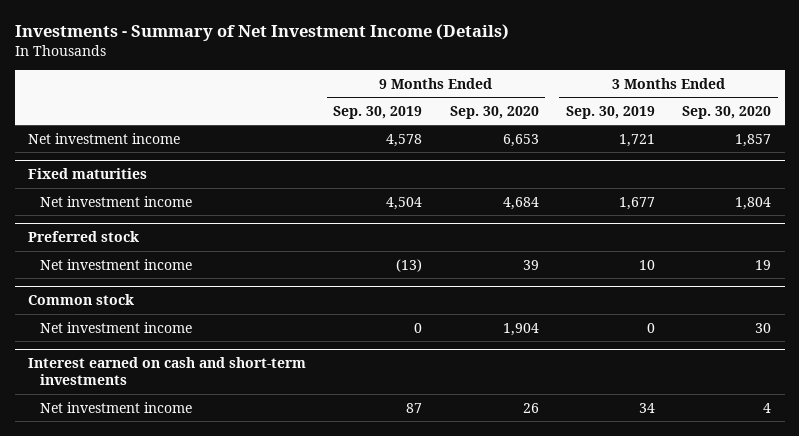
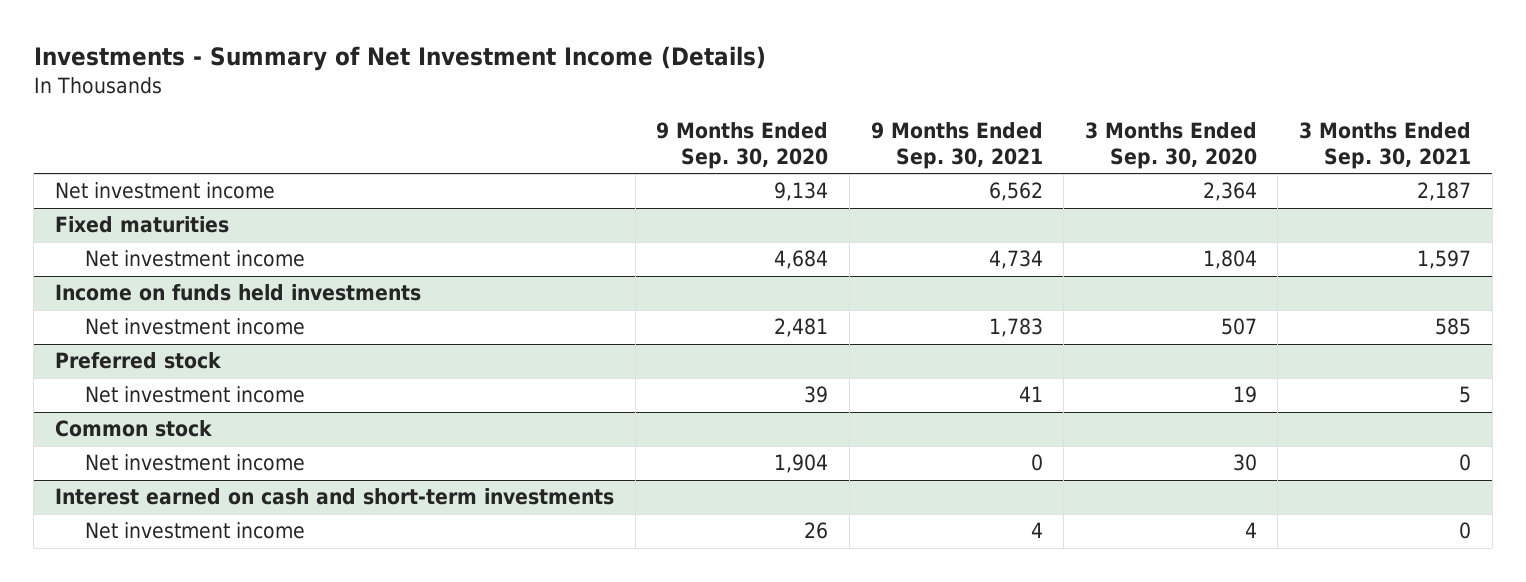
[333,105,423,119] Sep. 30, 2019 -> none
[565,105,655,119] Sep. 30, 2019 -> none
none -> [870,121,1043,169] 9 Months Ended Sep. 30, 2021
none -> [1298,121,1471,169] 3 Months Ended Sep. 30, 2021
[502,133,539,147] 6,653 -> [774,182,829,202] 9,134
[735,133,772,147] 1,857 -> [1202,182,1257,202] 2,364
none -> [55,284,422,302] Income on funds held investments
none -> [85,318,306,336] Net investment income

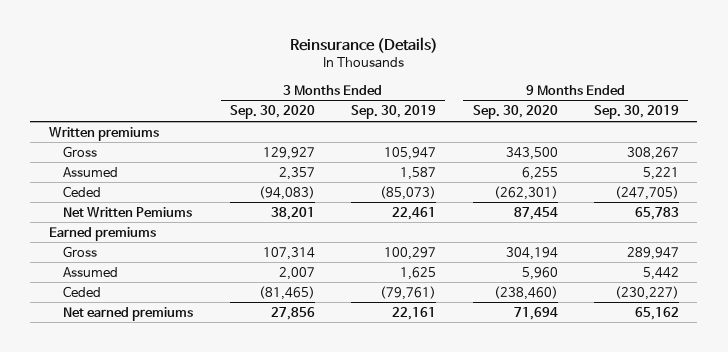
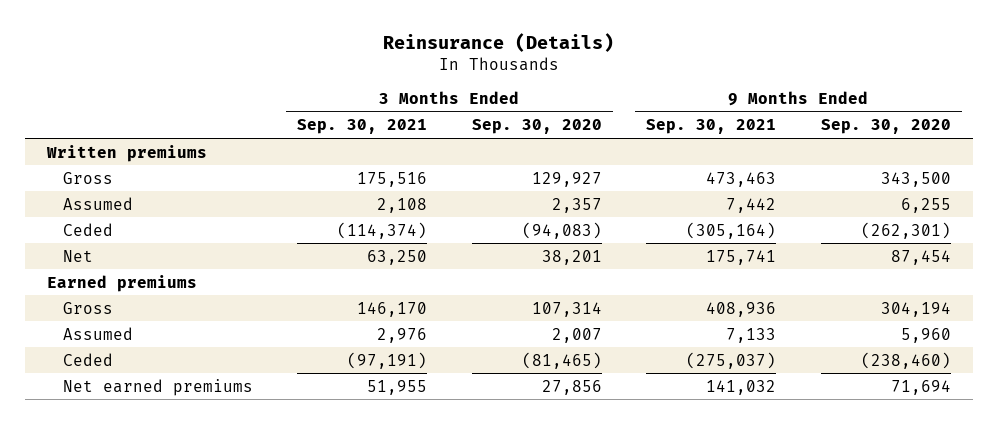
[351,105,437,120] Sep. 30, 2019 -> none
[594,105,680,120] Sep. 30, 2019 -> none
none -> [297,119,428,135] Sep. 30, 2021
none -> [646,119,777,135] Sep. 30, 2021
[63,206,193,218] Net Written Pemiums -> [62,249,93,262] Net

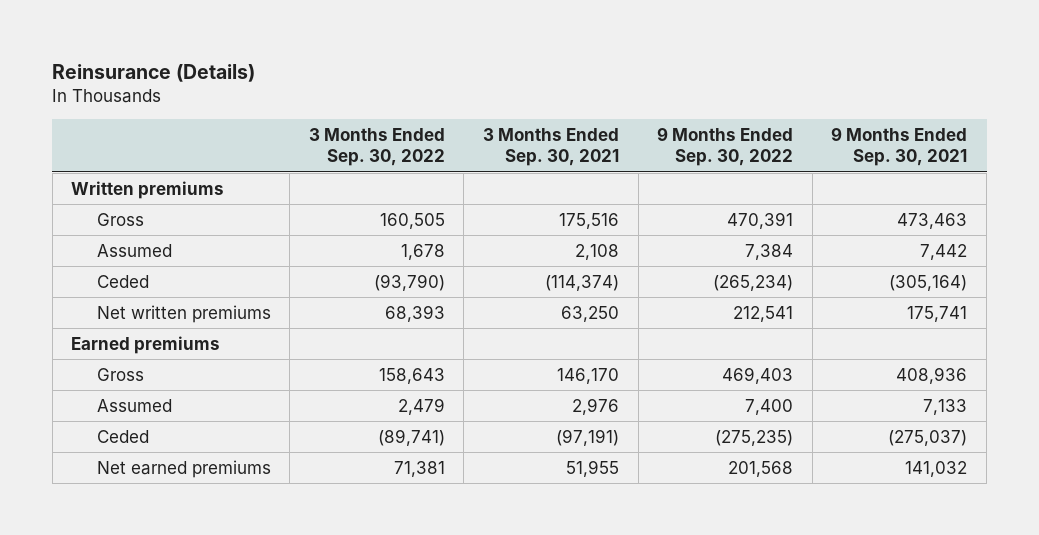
[471,119,602,135] Sep. 30, 2020 -> none
[820,119,951,135] Sep. 30, 2020 -> none
none -> [308,127,445,167] 3 Months Ended Sep. 30, 2022
none -> [657,126,794,167] 9 Months Ended Sep. 30, 2022
[62,249,93,262] Net -> [96,304,271,323] Net written premiums

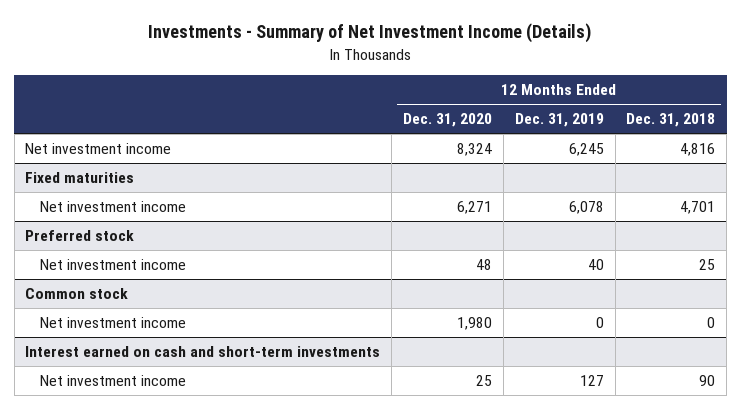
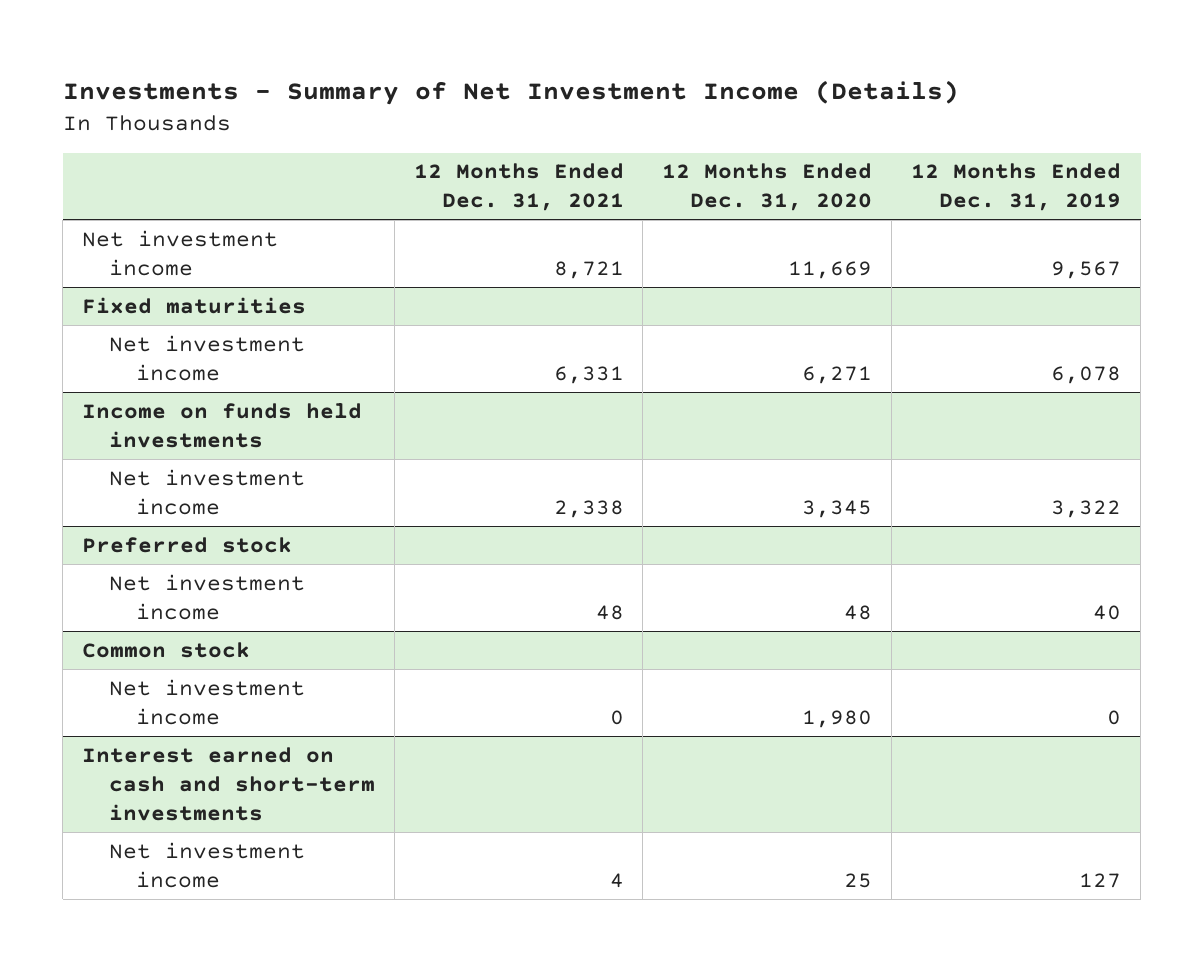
[626,113,716,128] Dec. 31, 2018 -> none
none -> [413,163,624,212] 12 Months Ended Dec. 31, 2021
[457,143,493,157] 8,324 -> [788,260,873,279] 11,669
[568,143,604,157] 6,245 -> [1051,260,1122,279] 9,567
none -> [82,402,363,448] Income on funds held investments
none -> [108,468,305,515] Net investment income

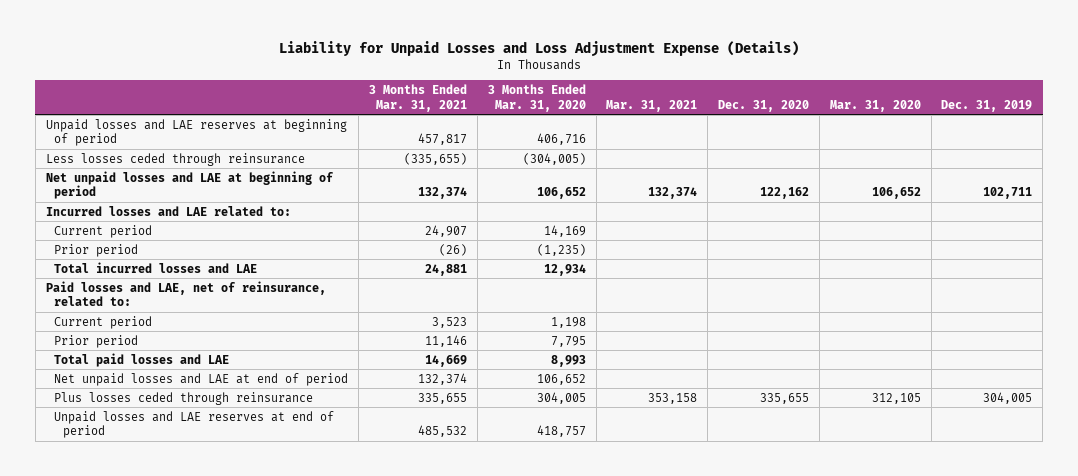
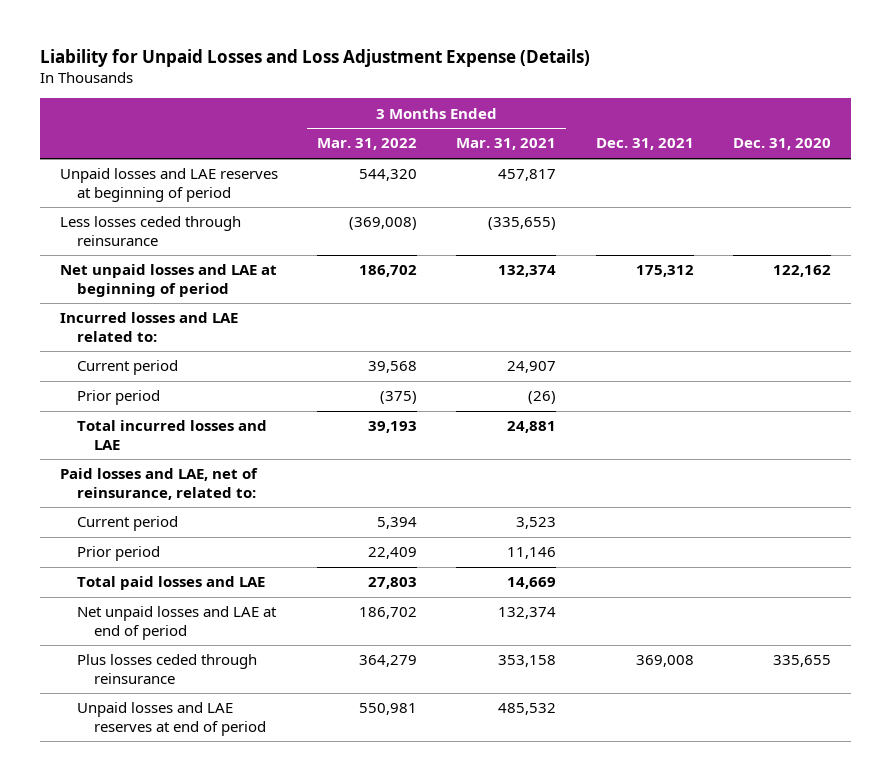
[487,83,586,112] 3 Months Ended Mar. 31, 2020 -> none
[606,99,698,112] Mar. 31, 2021 -> none
[829,99,921,112] Mar. 31, 2020 -> none
[941,99,1033,112] Dec. 31, 2019 -> none
none -> [316,138,417,151] Mar. 31, 2022
none -> [595,138,694,151] Dec. 31, 2021
[418,392,468,404] 335,655 -> [498,655,557,668] 353,158

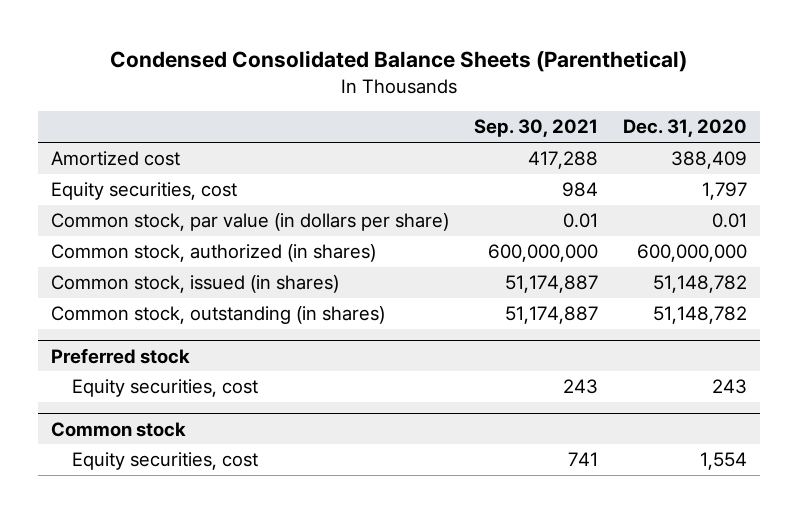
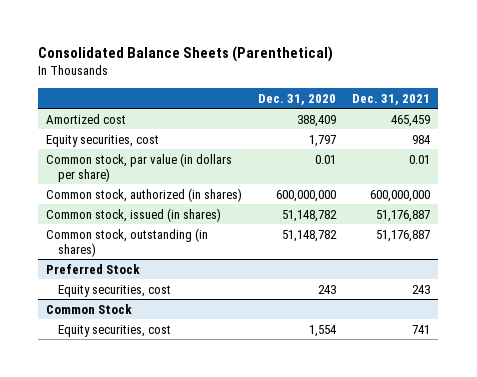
[109,50,687,73] Condensed Consolidated Balance Sheets (Parenthetical) -> [38,46,334,63] Consolidated Balance Sheets (Parenthetical)
[473,119,598,138] Sep. 30, 2021 -> none
none -> [352,93,431,105] Dec. 31, 2021
[50,347,190,364] Preferred stock -> [46,263,141,274] Preferred Stock
[50,421,186,437] Common stock -> [46,303,133,314] Common Stock

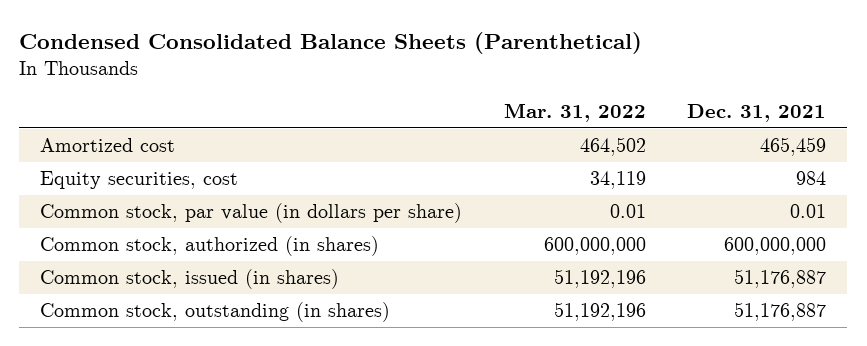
[38,46,334,63] Consolidated Balance Sheets (Parenthetical) -> [19,32,643,55] Condensed Consolidated Balance Sheets (Parenthetical)
[258,93,337,105] Dec. 31, 2020 -> none
none -> [503,102,646,122] Mar. 31, 2022
[46,263,141,274] Preferred Stock -> none
[58,284,172,297] Equity securities, cost -> none
[46,303,133,314] Common Stock -> none
[58,324,172,337] Equity securities, cost -> none

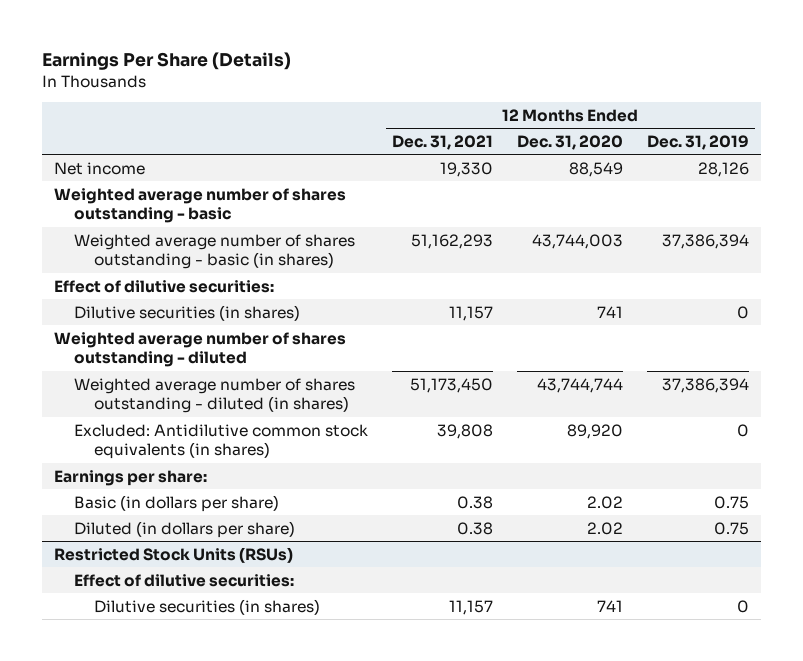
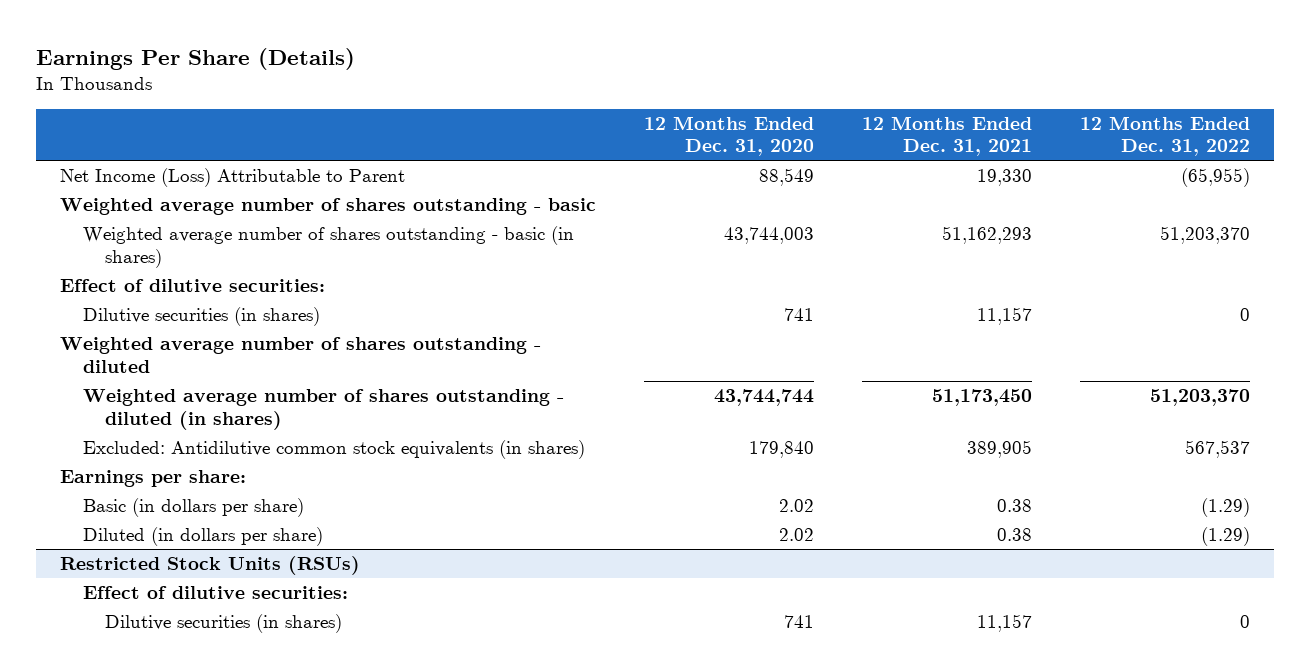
[646,134,749,150] Dec. 31, 2019 -> none
none -> [1080,115,1251,157] 12 Months Ended Dec. 31, 2022
[54,161,146,175] Net income -> [60,167,406,187] Net Income (Loss) Attributable to Parent
[437,423,494,439] 39,808 -> [967,439,1033,458] 389,905
[566,423,623,439] 89,920 -> [749,440,815,458] 179,840

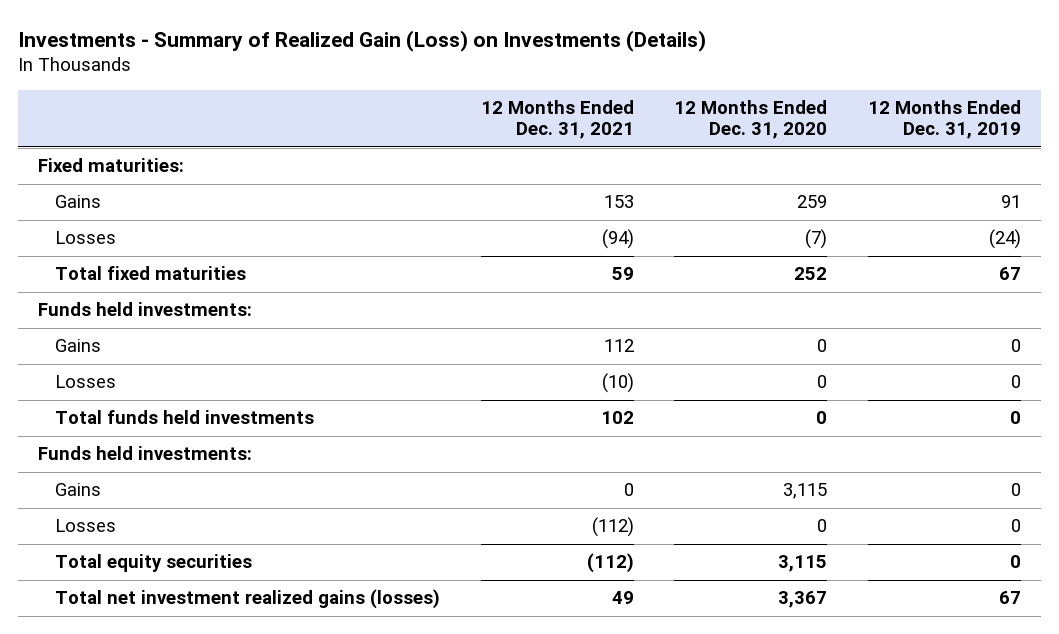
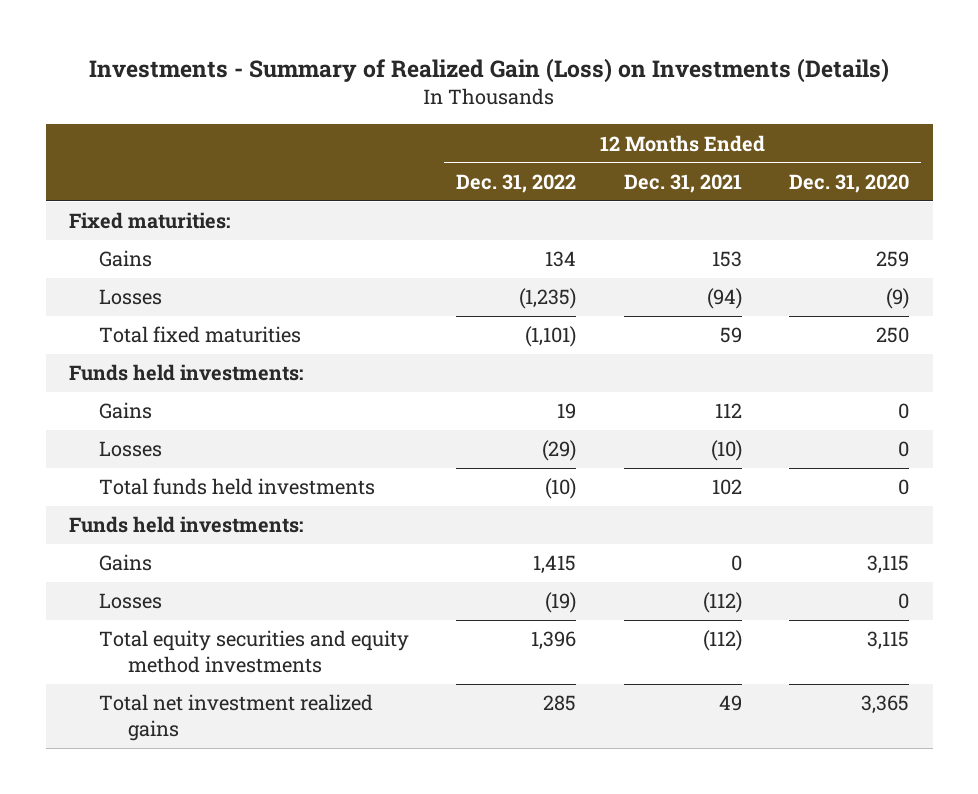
[867,100,1021,140] 12 Months Ended Dec. 31, 2019 -> none
none -> [456,173,577,193] Dec. 31, 2022
[805,229,828,250] (7) -> [886,288,910,310] (9)
[794,267,828,281] 252 -> [876,327,910,344] 250
[54,554,252,573] Total equity securities -> [98,630,409,674] Total equity securities and equity method investments
[54,589,440,610] Total net investment realized gains (losses) -> [98,694,373,742] Total net investment realized gains
[778,591,828,609] 3,367 -> [861,695,910,715] 3,365

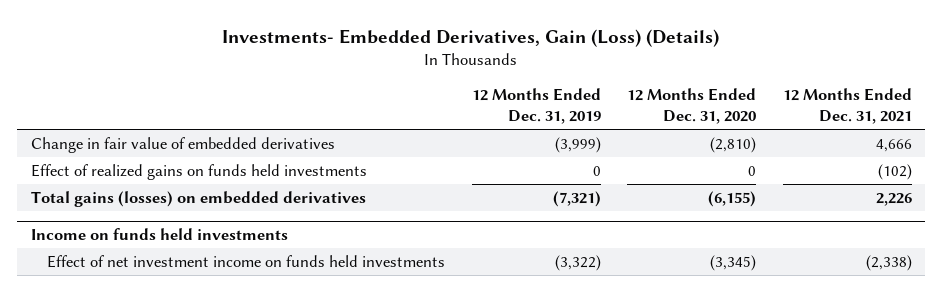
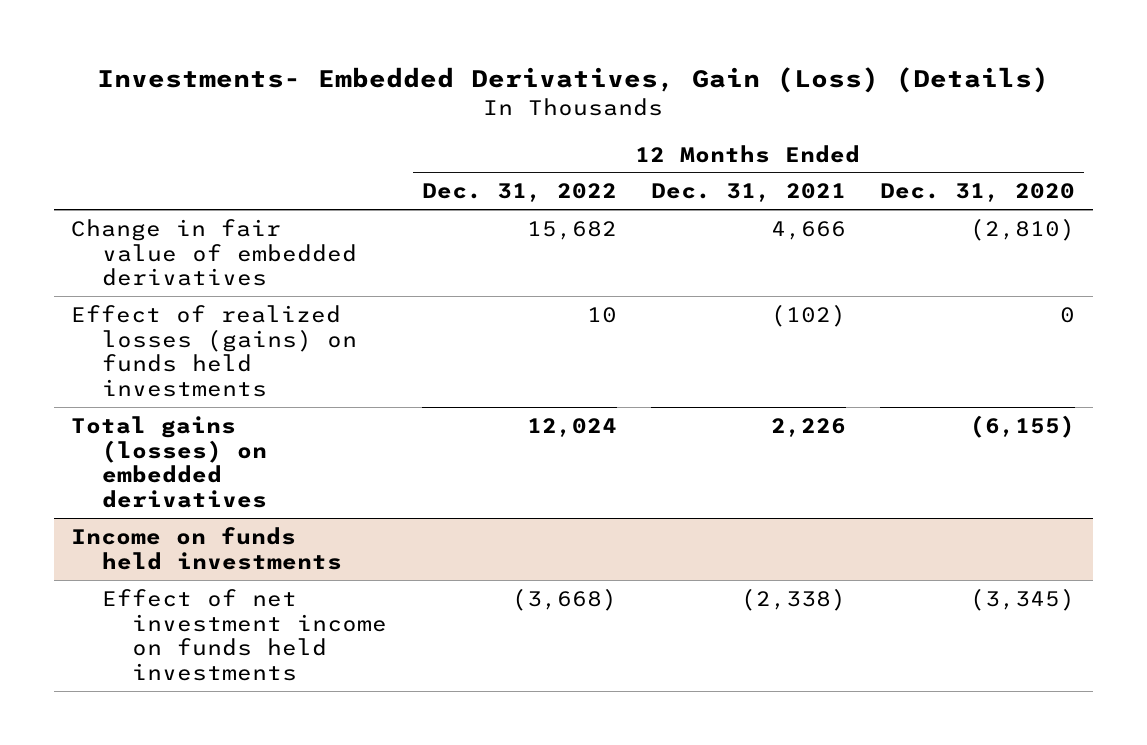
[471,88,601,124] 12 Months Ended Dec. 31, 2019 -> none
none -> [421,183,617,203] Dec. 31, 2022
[30,163,367,180] Effect of realized gains on funds held investments -> [71,304,357,398] Effect of realized losses (gains) on funds held investments

